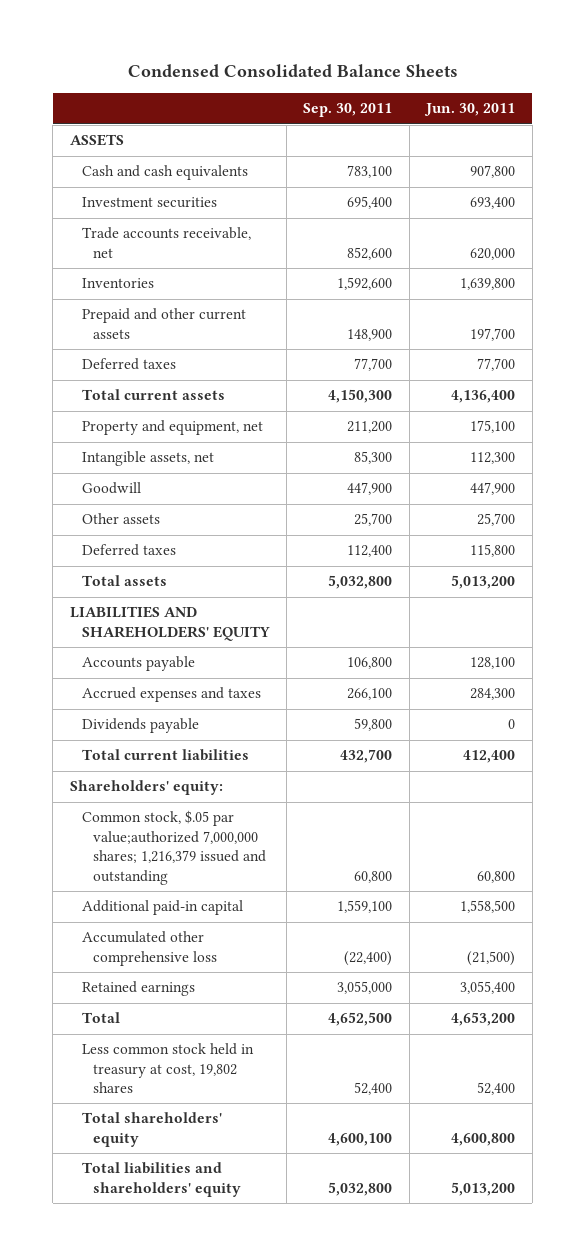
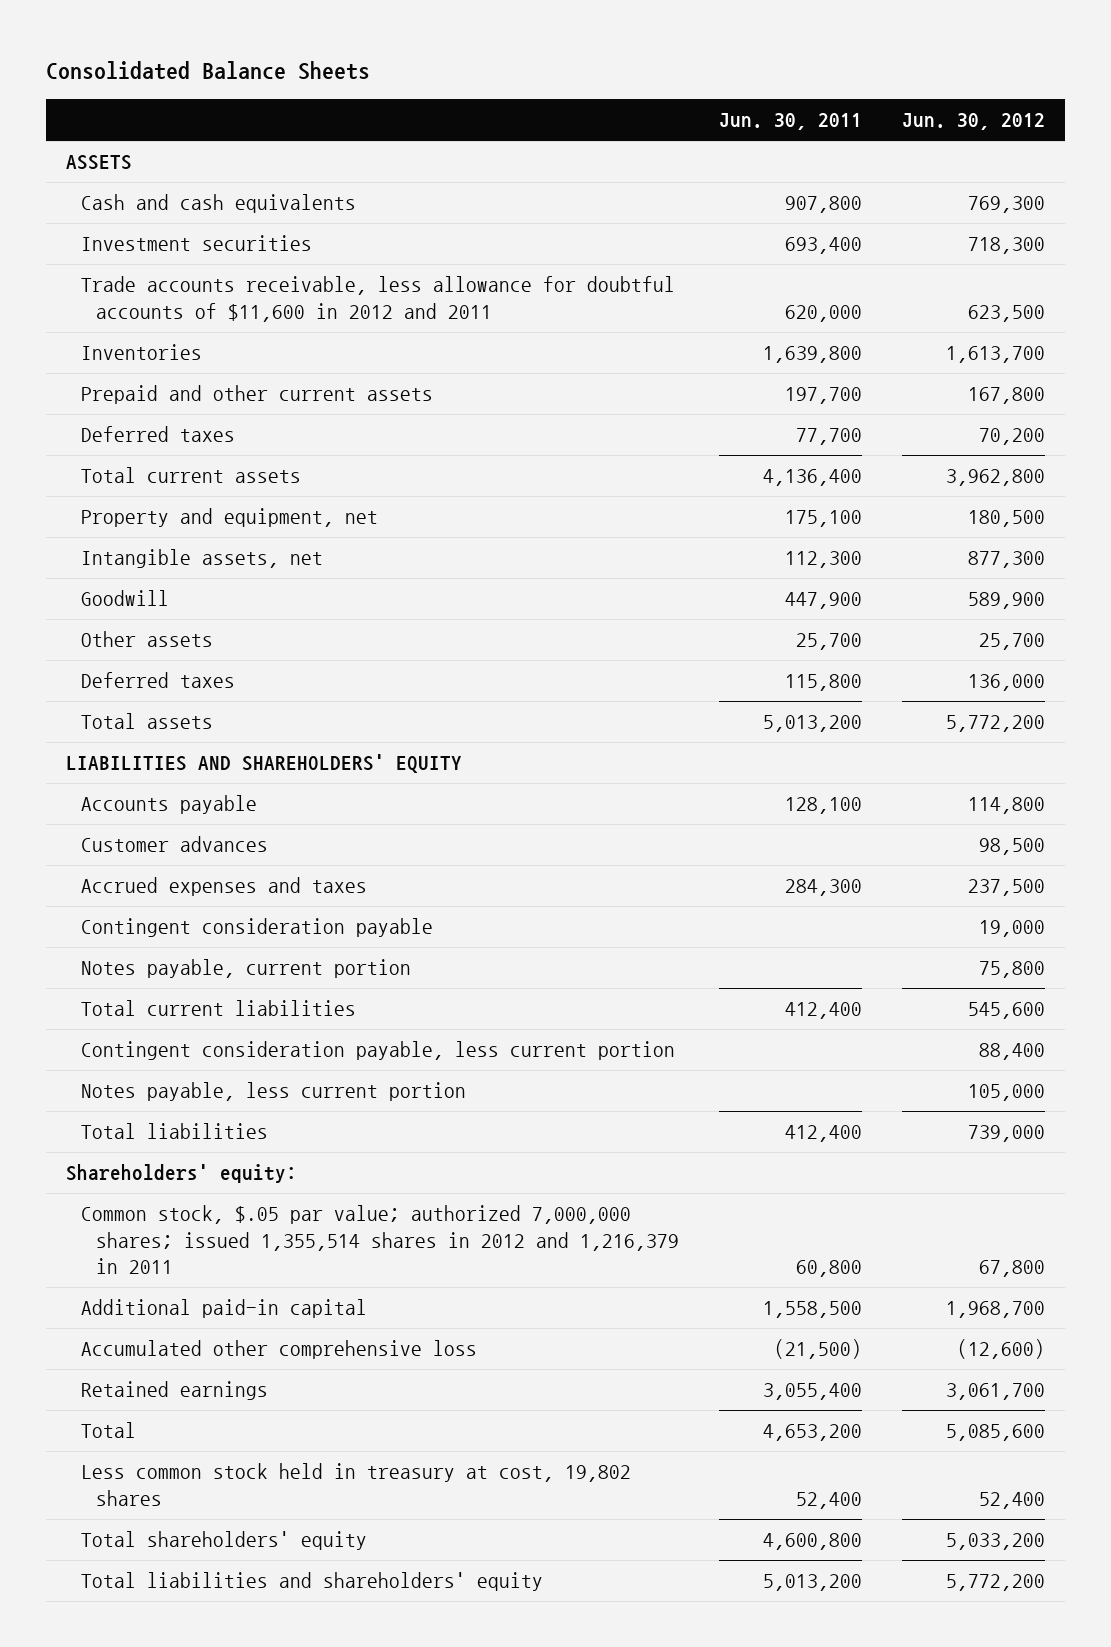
[127,64,458,78] Condensed Consolidated Balance Sheets -> [45,61,370,81] Consolidated Balance Sheets
[303,103,393,118] Sep. 30, 2011 -> none
none -> [902,113,1046,131] Jun. 30, 2012
[81,227,251,258] Trade accounts receivable, net -> [80,276,675,322] Trade accounts receivable, less allowance for doubtful accounts of $11,600 in 2012 and 2011
none -> [80,836,268,853] Customer advances
[81,718,199,734] Dividends payable -> none
none -> [80,918,433,938] Contingent consideration payable
none -> [80,959,411,979] Notes payable, current portion
none -> [80,1041,675,1061] Contingent consideration payable, less current portion
none -> [80,1082,466,1102] Notes payable, less current portion
none -> [80,1123,268,1140] Total liabilities
[81,810,267,885] Common stock, $.05 par value;authorized 7,000,000 shares; 1,216,379 issued and outstanding -> [80,1205,680,1275] Common stock, $.05 par value; authorized 7,000,000 shares; issued 1,355,514 shares in 2012 and 1,216,379 in 2011

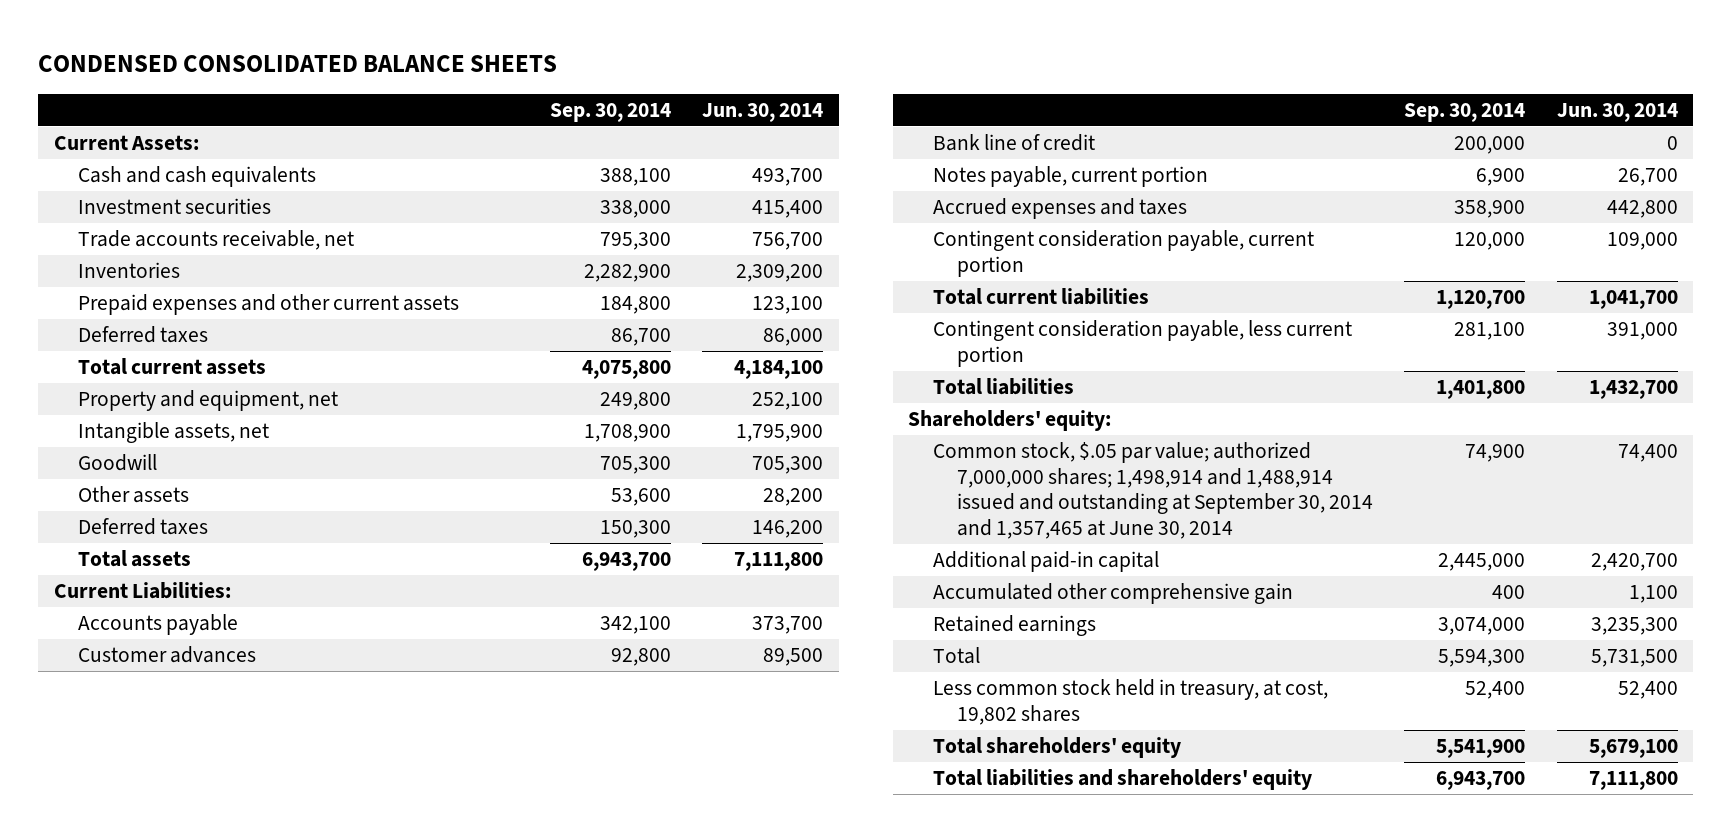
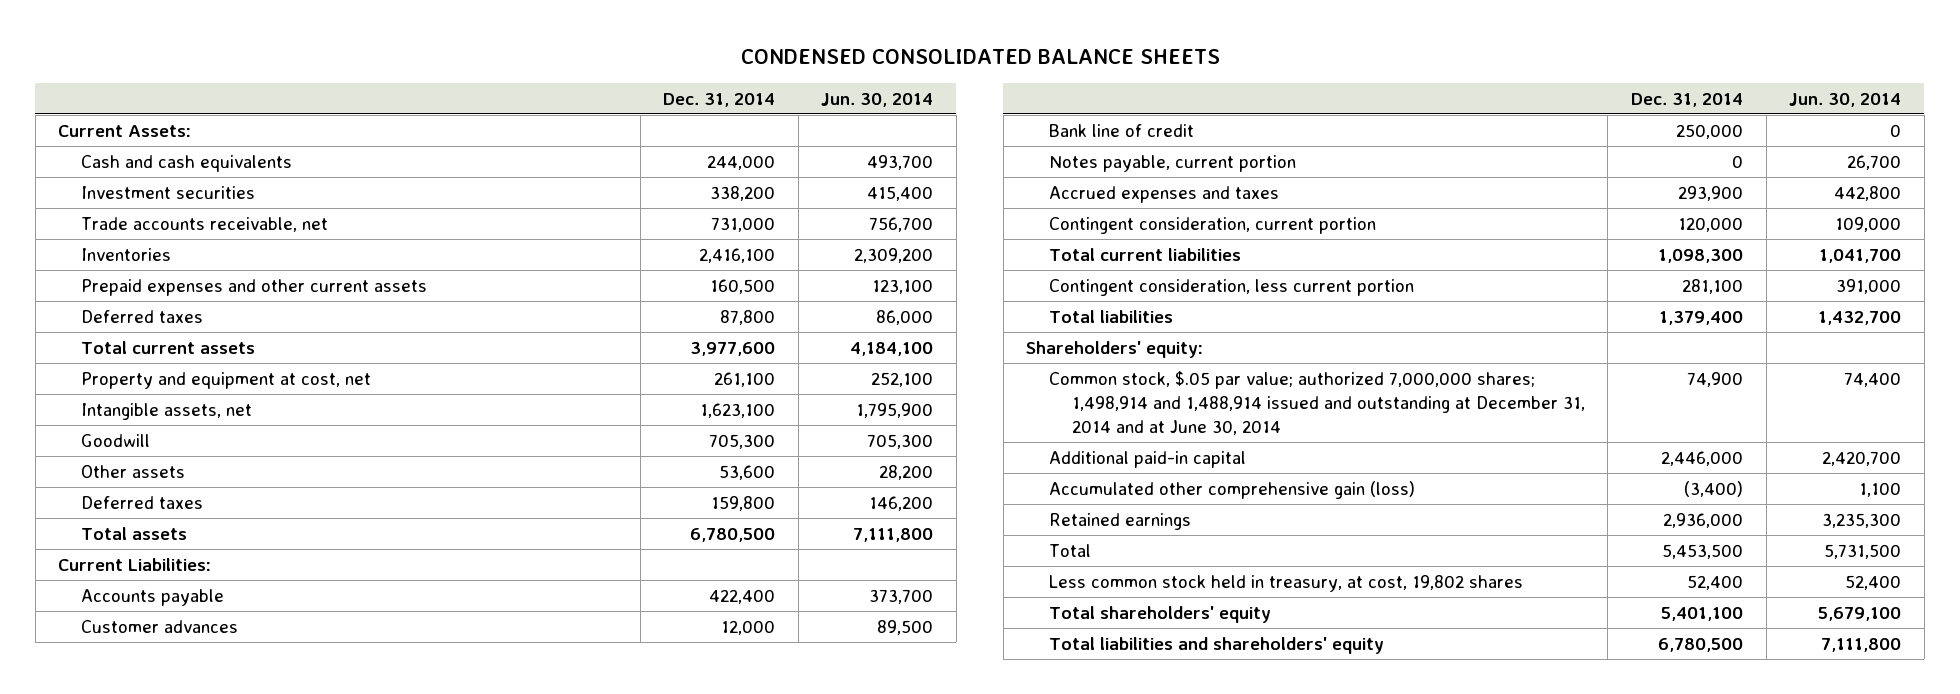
[549,102,671,122] Sep. 30, 2014 -> none
none -> [663,92,776,107] Dec. 31, 2014
[78,390,339,412] Property and equipment, net -> [81,371,372,389] Property and equipment at cost, net
[932,230,1314,277] Contingent consideration payable, current portion -> [1049,216,1377,234] Contingent consideration, current portion
[932,320,1352,367] Contingent consideration payable, less current portion -> [1049,278,1415,296] Contingent consideration, less current portion
[932,442,1374,539] Common stock, $.05 par value; authorized 7,000,000 shares; 1,498,914 and 1,488,914 issued and outstanding at September 30, 2014 and 1,357,465 at June 30, 2014 -> [1049,370,1585,435] Common stock, $.05 par value; authorized 7,000,000 shares; 1,498,914 and 1,488,914 issued and outstanding at December 31, 2014 and at June 30, 2014
[932,583,1293,605] Accumulated other comprehensive gain -> [1049,480,1416,499] Accumulated other comprehensive gain (loss)

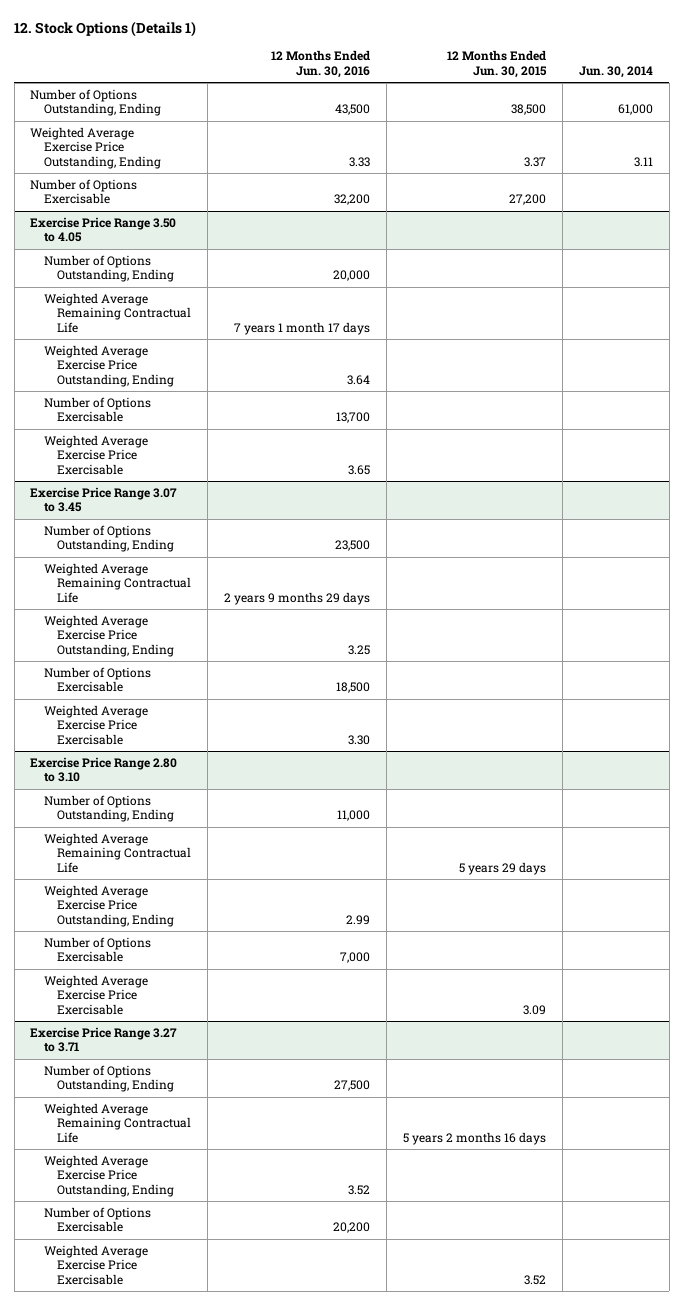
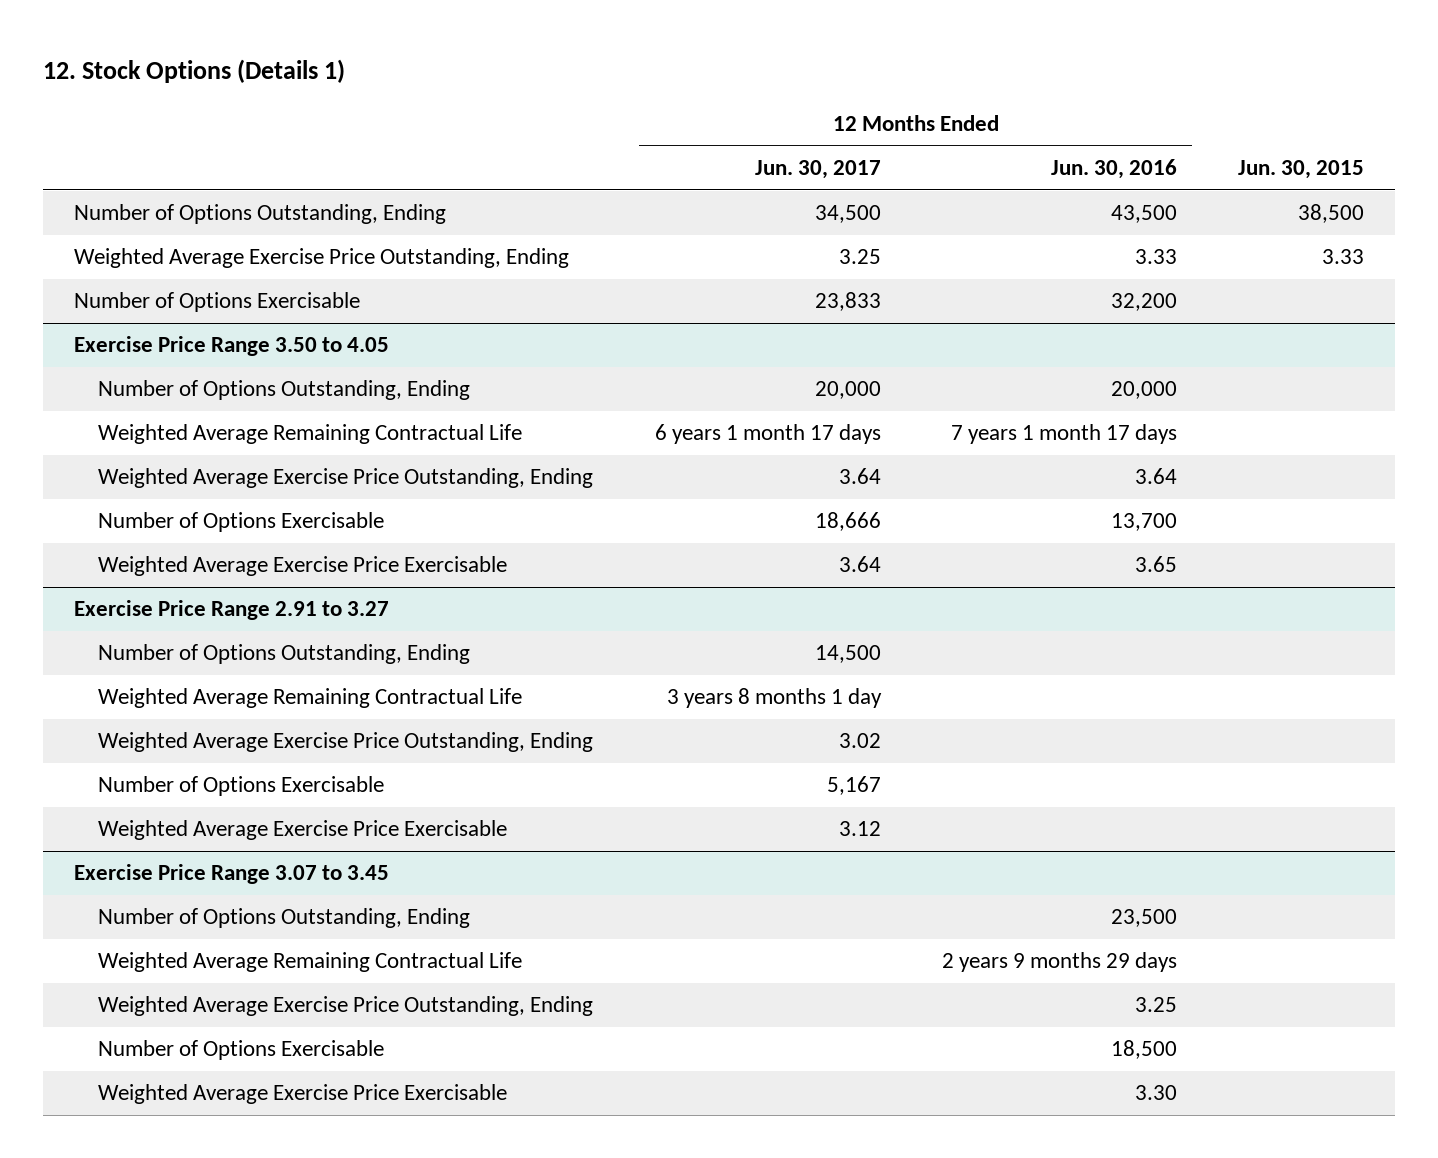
[446,50,547,78] 12 Months Ended Jun. 30, 2015 -> none
[578,65,653,78] Jun. 30, 2014 -> none
none -> [754,159,881,179] Jun. 30, 2017
none -> [1238,159,1365,179] Jun. 30, 2015
none -> [74,600,390,621] Exercise Price Range 2.91 to 3.27
none -> [98,644,471,665] Number of Options Outstanding, Ending
none -> [98,688,523,709] Weighted Average Remaining Contractual Life
none -> [98,732,594,753] Weighted Average Exercise Price Outstanding, Ending
none -> [98,776,385,797] Number of Options Exercisable
none -> [98,820,508,841] Weighted Average Exercise Price Exercisable
[30,756,178,783] Exercise Price Range 2.80 to 3.10 -> none
[43,794,175,823] Number of Options Outstanding, Ending -> none
[43,832,192,873] Weighted Average Remaining Contractual Life -> none
[43,884,175,927] Weighted Average Exercise Price Outstanding, Ending -> none
[43,936,151,963] Number of Options Exercisable -> none
[43,974,148,1015] Weighted Average Exercise Price Exercisable -> none
[30,1026,178,1053] Exercise Price Range 3.27 to 3.71 -> none
[43,1064,175,1093] Number of Options Outstanding, Ending -> none
[43,1102,192,1143] Weighted Average Remaining Contractual Life -> none
[43,1154,175,1197] Weighted Average Exercise Price Outstanding, Ending -> none
[43,1206,151,1233] Number of Options Exercisable -> none
[43,1244,148,1285] Weighted Average Exercise Price Exercisable -> none

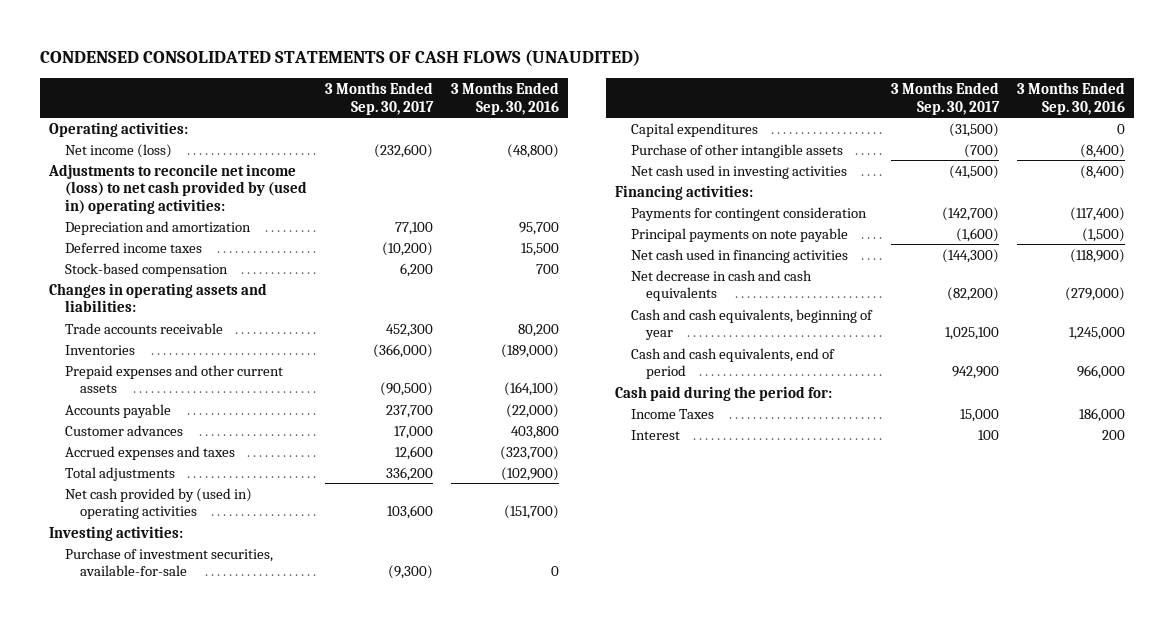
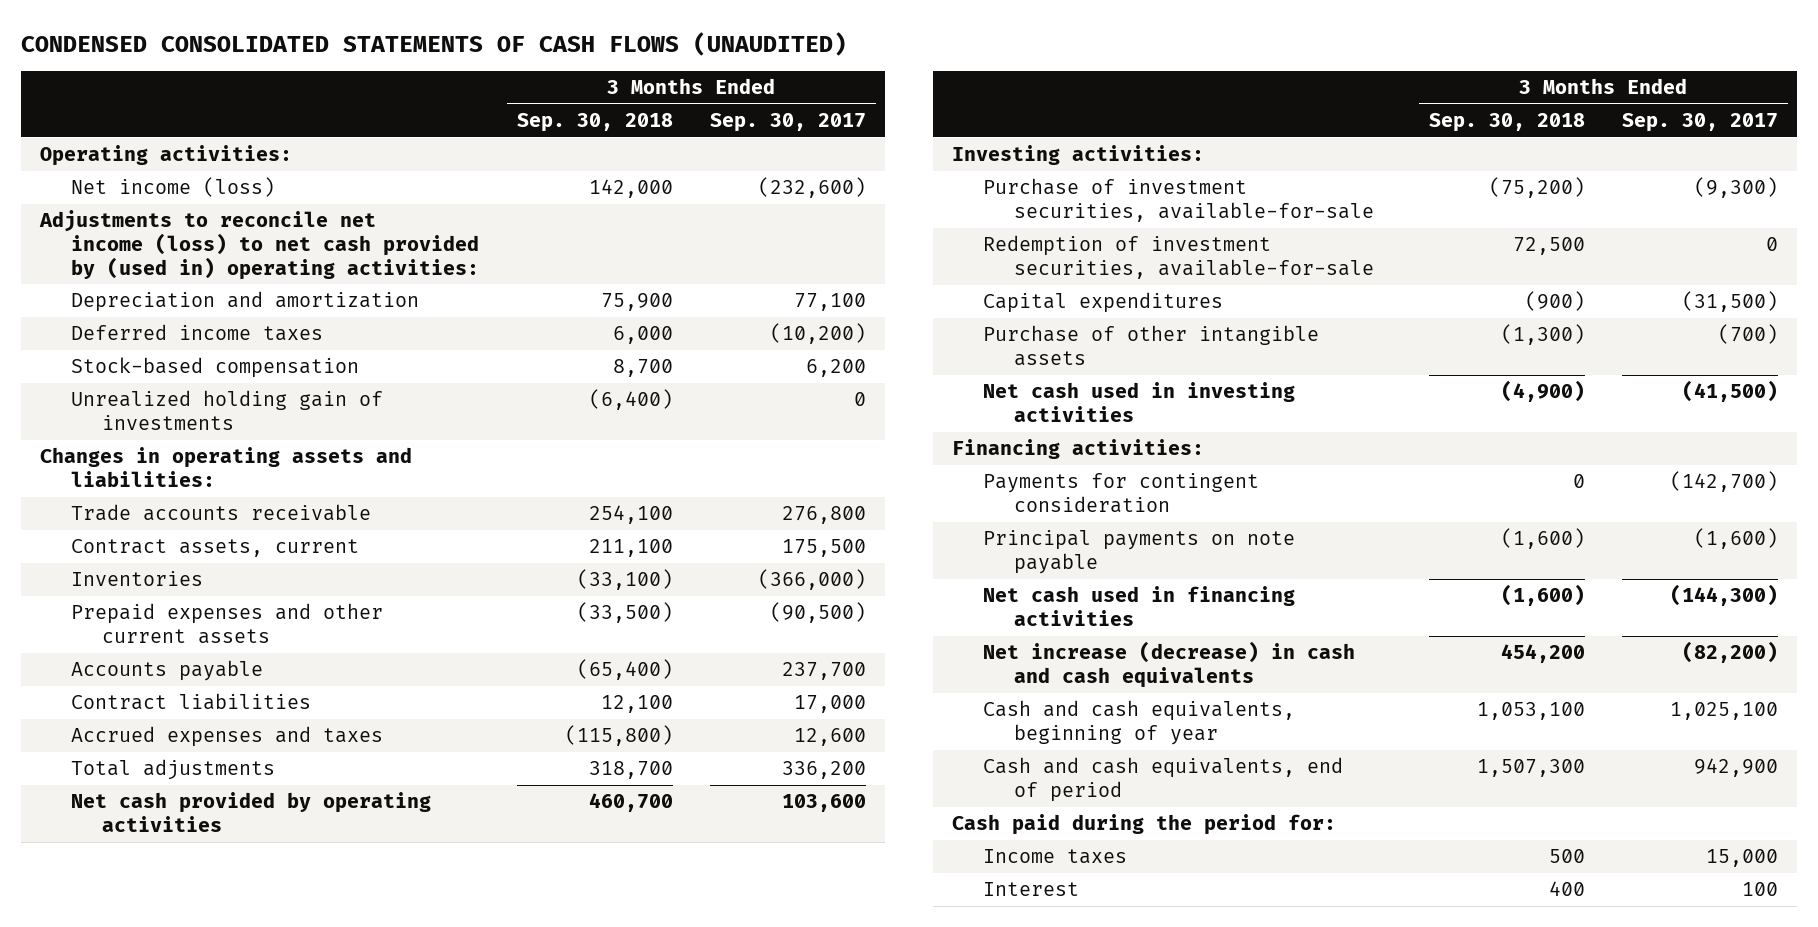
[450,82,559,115] 3 Months Ended Sep. 30, 2016 -> none
none -> [516,112,673,132] Sep. 30, 2018
none -> [70,390,383,430] Unrealized holding gain of investments
[385,323,433,337] 452,300 -> [782,506,867,525] 276,800
none -> [70,539,359,558] Contract assets, current
[64,424,183,436] Customer advances -> none
none -> [70,693,311,711] Contract liabilities
[64,487,252,520] Net cash provided by (used in) operating activities -> [70,792,431,832] Net cash provided by operating activities
none -> [982,235,1374,279] Redemption of investment securities, available-for-sale
[630,269,812,302] Net decrease in cash and cash equivalents -> [982,641,1355,688] Net increase (decrease) in cash and cash equivalents
[630,408,714,419] Income Taxes -> [982,849,1127,865] Income taxes

